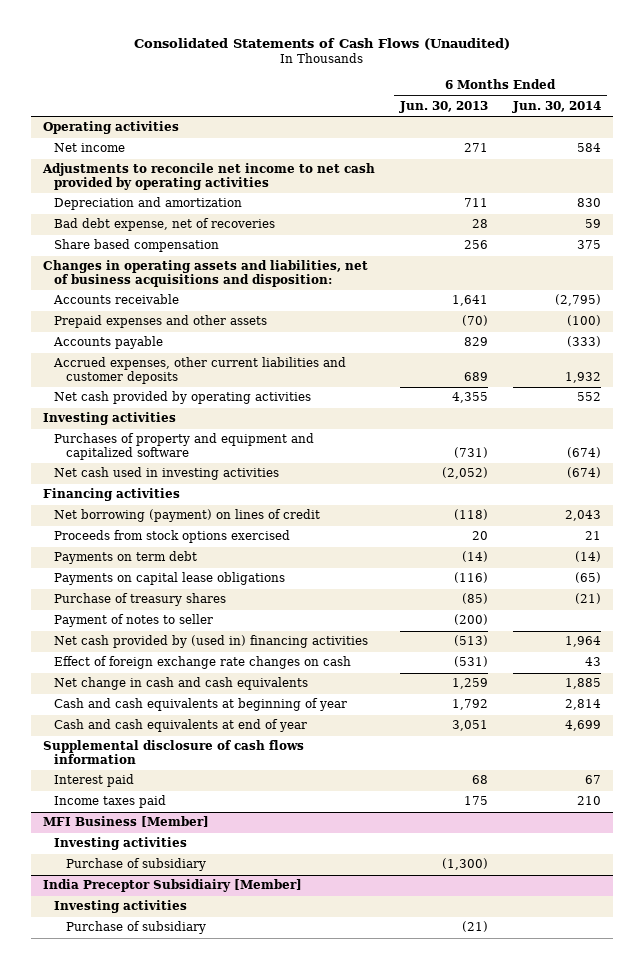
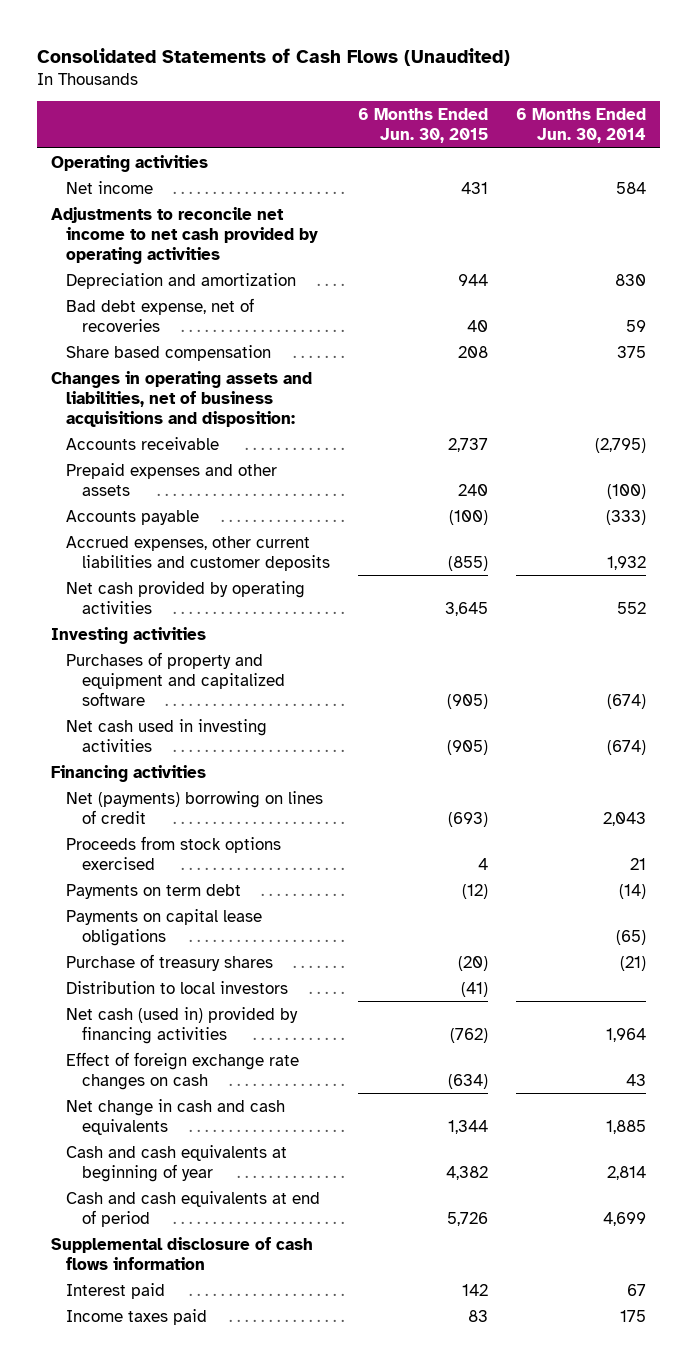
[398,100,488,113] Jun. 30, 2013 -> none
none -> [357,107,488,144] 6 Months Ended Jun. 30, 2015
[54,509,321,523] Net borrowing (payment) on lines of credit -> [66,790,324,824] Net (payments) borrowing on lines of credit
[54,614,214,628] Payment of notes to seller -> none
none -> [66,980,289,994] Distribution to local investors
[54,635,369,649] Net cash provided by (used in) financing activities -> [66,1006,299,1044] Net cash (used in) provided by financing activities
[54,719,308,733] Cash and cash equivalents at end of year -> [66,1190,321,1227] Cash and cash equivalents at end of period
[43,816,210,828] MFI Business [Member] -> none
[54,837,188,851] Investing activities -> none
[65,858,206,872] Purchase of subsidiary -> none
[43,879,303,893] India Preceptor Subsidiairy [Member] -> none
[54,900,188,914] Investing activities -> none
[65,921,206,935] Purchase of subsidiary -> none
[576,796,601,806] 210 -> [620,1309,647,1322] 175

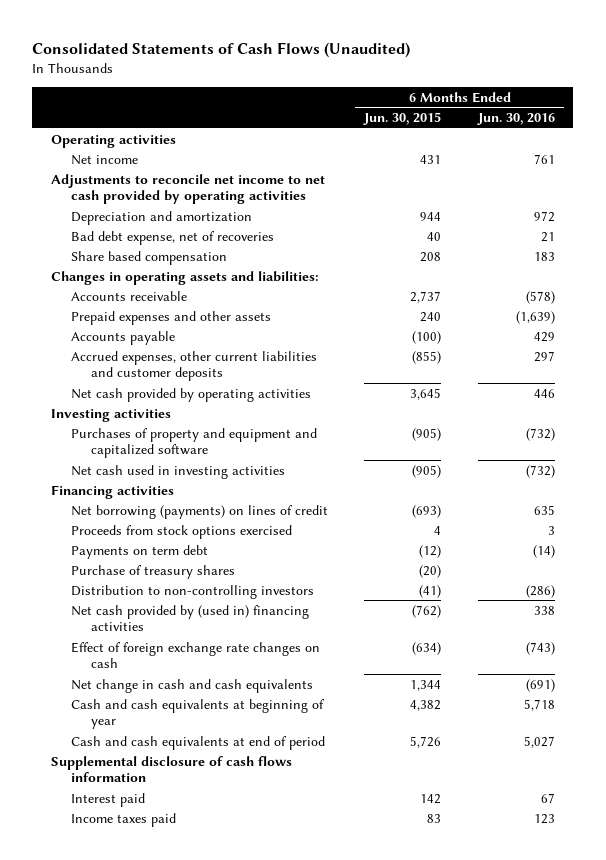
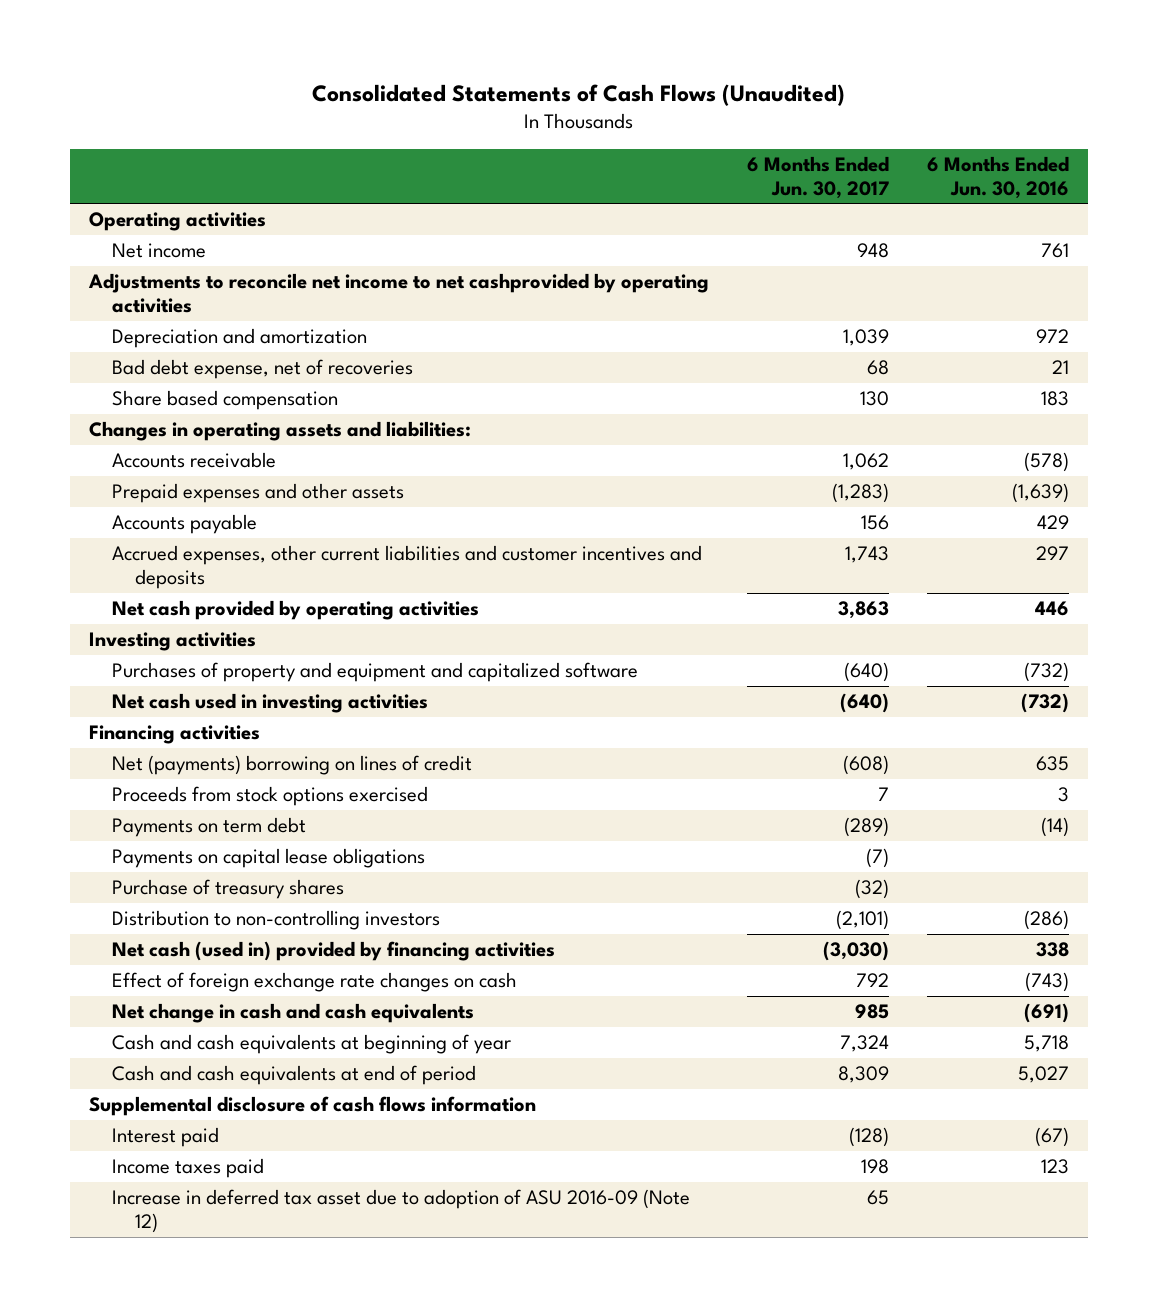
[363,112,442,126] Jun. 30, 2015 -> none
none -> [746,155,889,199] 6 Months Ended Jun. 30, 2017
[50,173,325,205] Adjustments to reconcile net income to net cash provided by operating activities -> [87,273,709,314] Adjustments to reconcile net income to net cashprovided by operating activities
[70,350,317,382] Accrued expenses, other current liabilities and customer deposits -> [112,545,703,590] Accrued expenses, other current liabilities and customer incentives and deposits
[70,504,328,519] Net borrowing (payments) on lines of credit -> [112,755,473,776] Net (payments) borrowing on lines of credit
none -> [112,848,426,869] Payments on capital lease obligations
[70,604,309,632] Net cash provided by (used in) financing activities -> [112,941,556,962] Net cash (used in) provided by financing activities
[540,792,555,803] 67 -> [1034,1127,1069,1148] (67)
none -> [112,1189,691,1234] Increase in deferred tax asset due to adoption of ASU 2016-09 (Note 12)

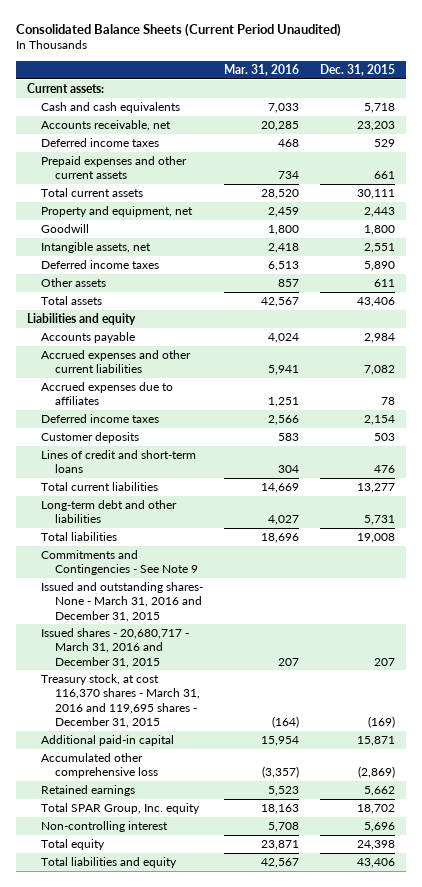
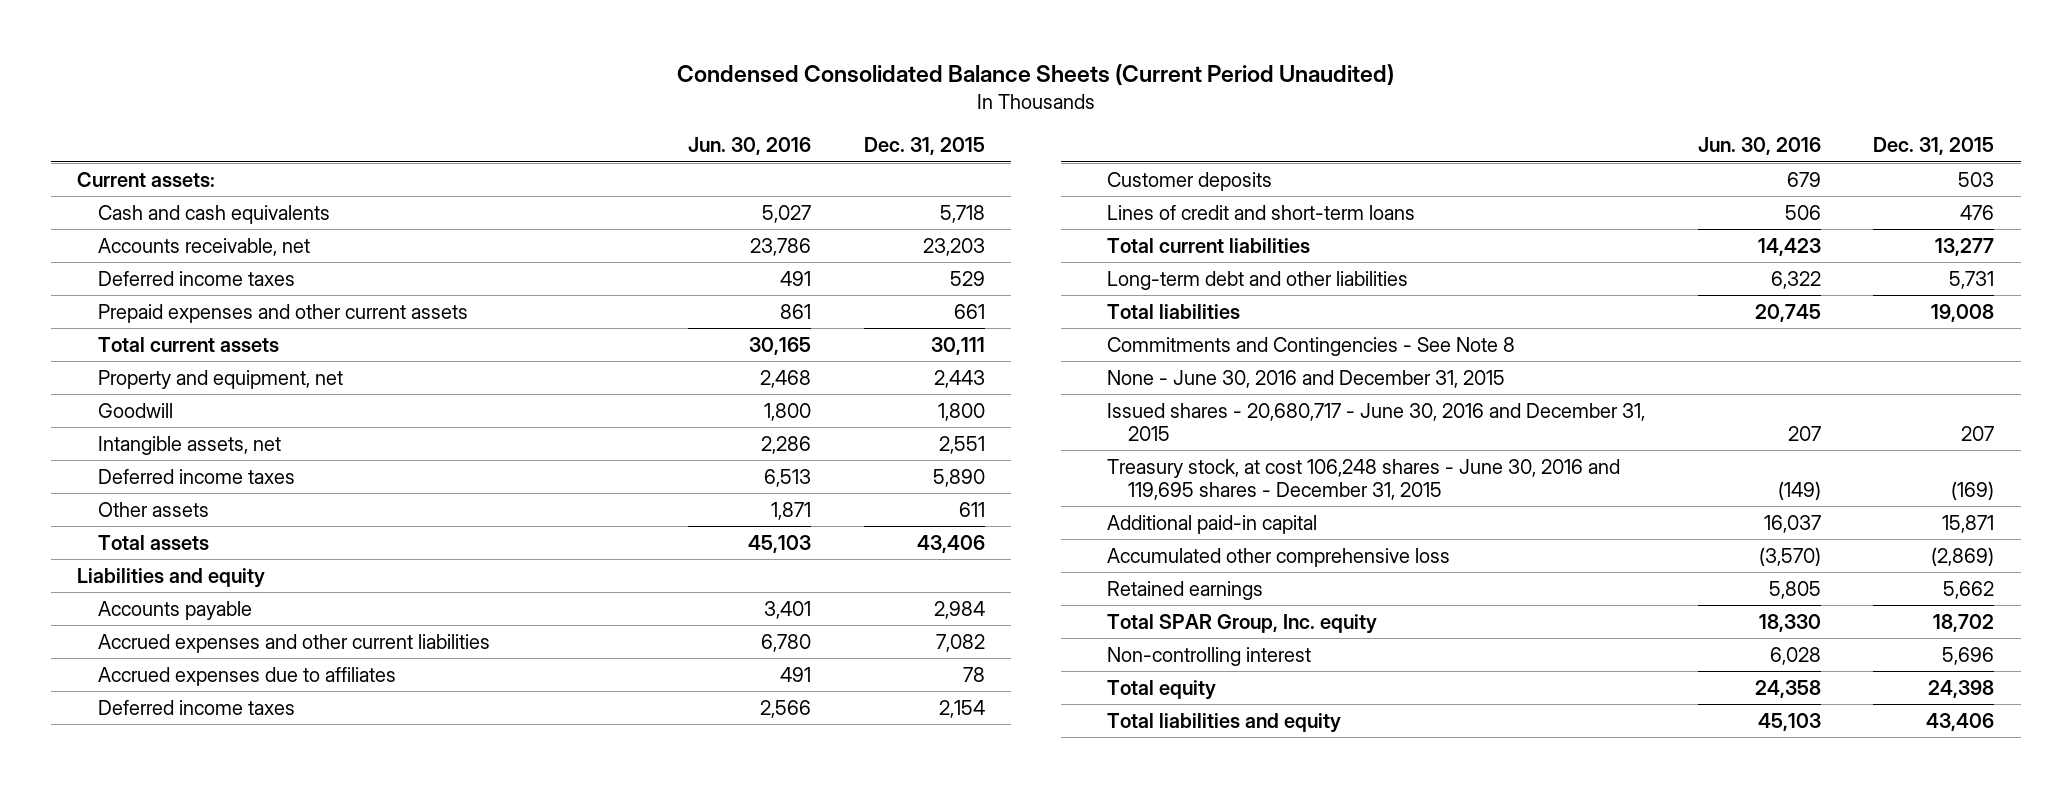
[15,22,341,37] Consolidated Balance Sheets (Current Period Unaudited) -> [676,63,1394,85] Condensed Consolidated Balance Sheets (Current Period Unaudited)
[224,63,300,76] Mar. 31, 2016 -> none
none -> [688,137,812,156] Jun. 30, 2016
[40,550,199,576] Commitments and Contingencies - See Note 9 -> [1107,336,1516,356] Commitments and Contingencies - See Note 8
[40,582,203,622] Issued and outstanding shares- None - March 31, 2016 and December 31, 2015 -> [1107,369,1506,388] None - June 30, 2016 and December 31, 2015
[40,628,189,668] Issued shares - 20,680,717 - March 31, 2016 and December 31, 2015 -> [1107,402,1646,441] Issued shares - 20,680,717 - June 30, 2016 and December 31, 2015
[40,674,201,728] Treasury stock, at cost 116,370 shares - March 31, 2016 and 119,695 shares - December 31, 2015 -> [1107,458,1621,500] Treasury stock, at cost 106,248 shares - June 30, 2016 and 119,695 shares - December 31, 2015

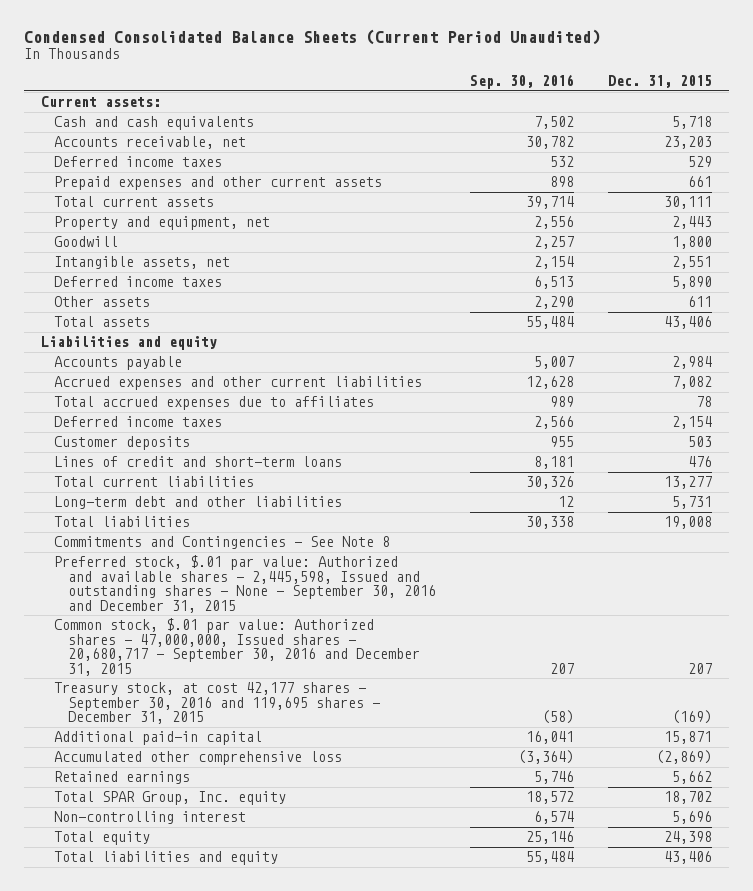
[688,137,812,156] Jun. 30, 2016 -> none
none -> [469,74,574,90] Sep. 30, 2016
[97,666,396,686] Accrued expenses due to affiliates -> [54,396,375,411] Total accrued expenses due to affiliates
[1107,369,1506,388] None - June 30, 2016 and December 31, 2015 -> [54,555,436,614] Preferred stock, $.01 par value: Authorized and available shares - 2,445,598, Issued and outstanding shares - None - September 30, 2016 and December 31, 2015
[1107,402,1646,441] Issued shares - 20,680,717 - June 30, 2016 and December 31, 2015 -> [54,618,420,677] Common stock, $.01 par value: Authorized shares - 47,000,000, Issued shares - 20,680,717 - September 30, 2016 and December 31, 2015
[1107,458,1621,500] Treasury stock, at cost 106,248 shares - June 30, 2016 and 119,695 shares - December 31, 2015 -> [54,682,380,725] Treasury stock, at cost 42,177 shares - September 30, 2016 and 119,695 shares - December 31, 2015

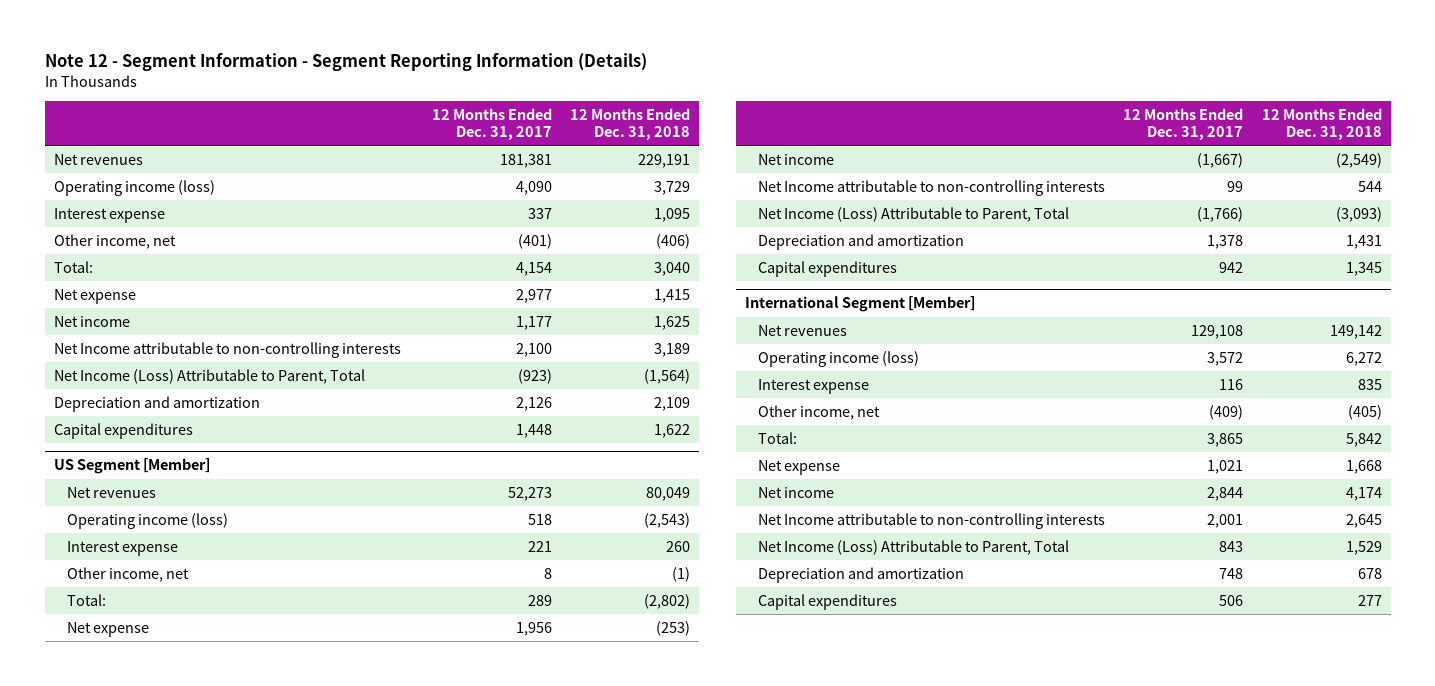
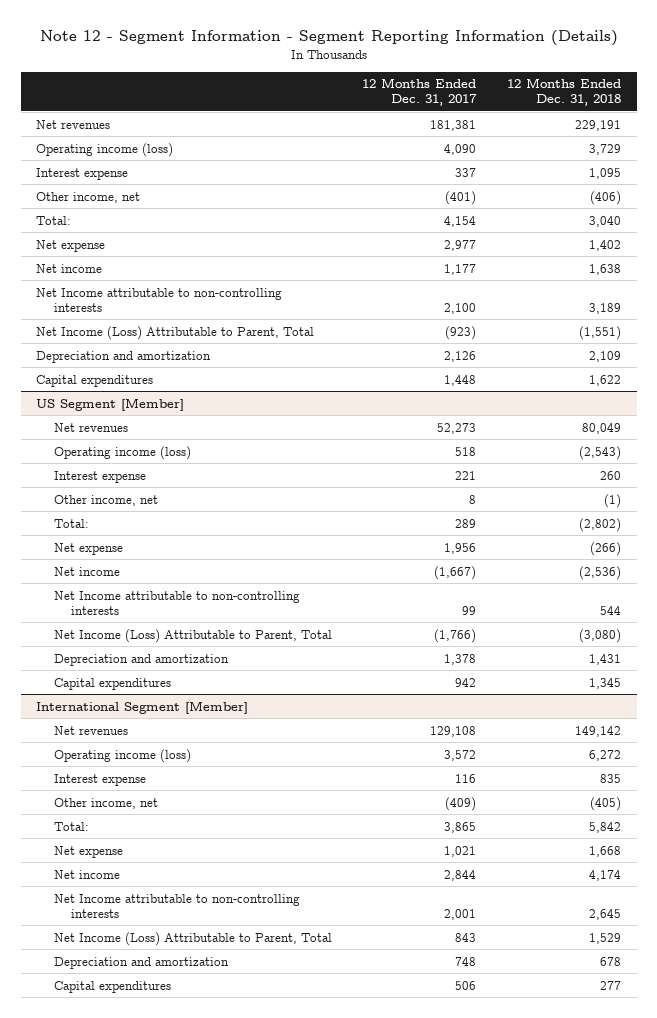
[654,288,691,303] 1,415 -> [589,239,622,251] 1,402
[654,315,691,330] 1,625 -> [589,263,622,275] 1,638
[644,368,691,384] (1,564) -> [579,325,622,340] (1,551)
[656,620,691,636] (253) -> [590,541,622,556] (266)
[1335,152,1382,168] (2,549) -> [579,565,622,580] (2,536)
[1335,206,1382,222] (3,093) -> [579,628,622,643] (3,080)

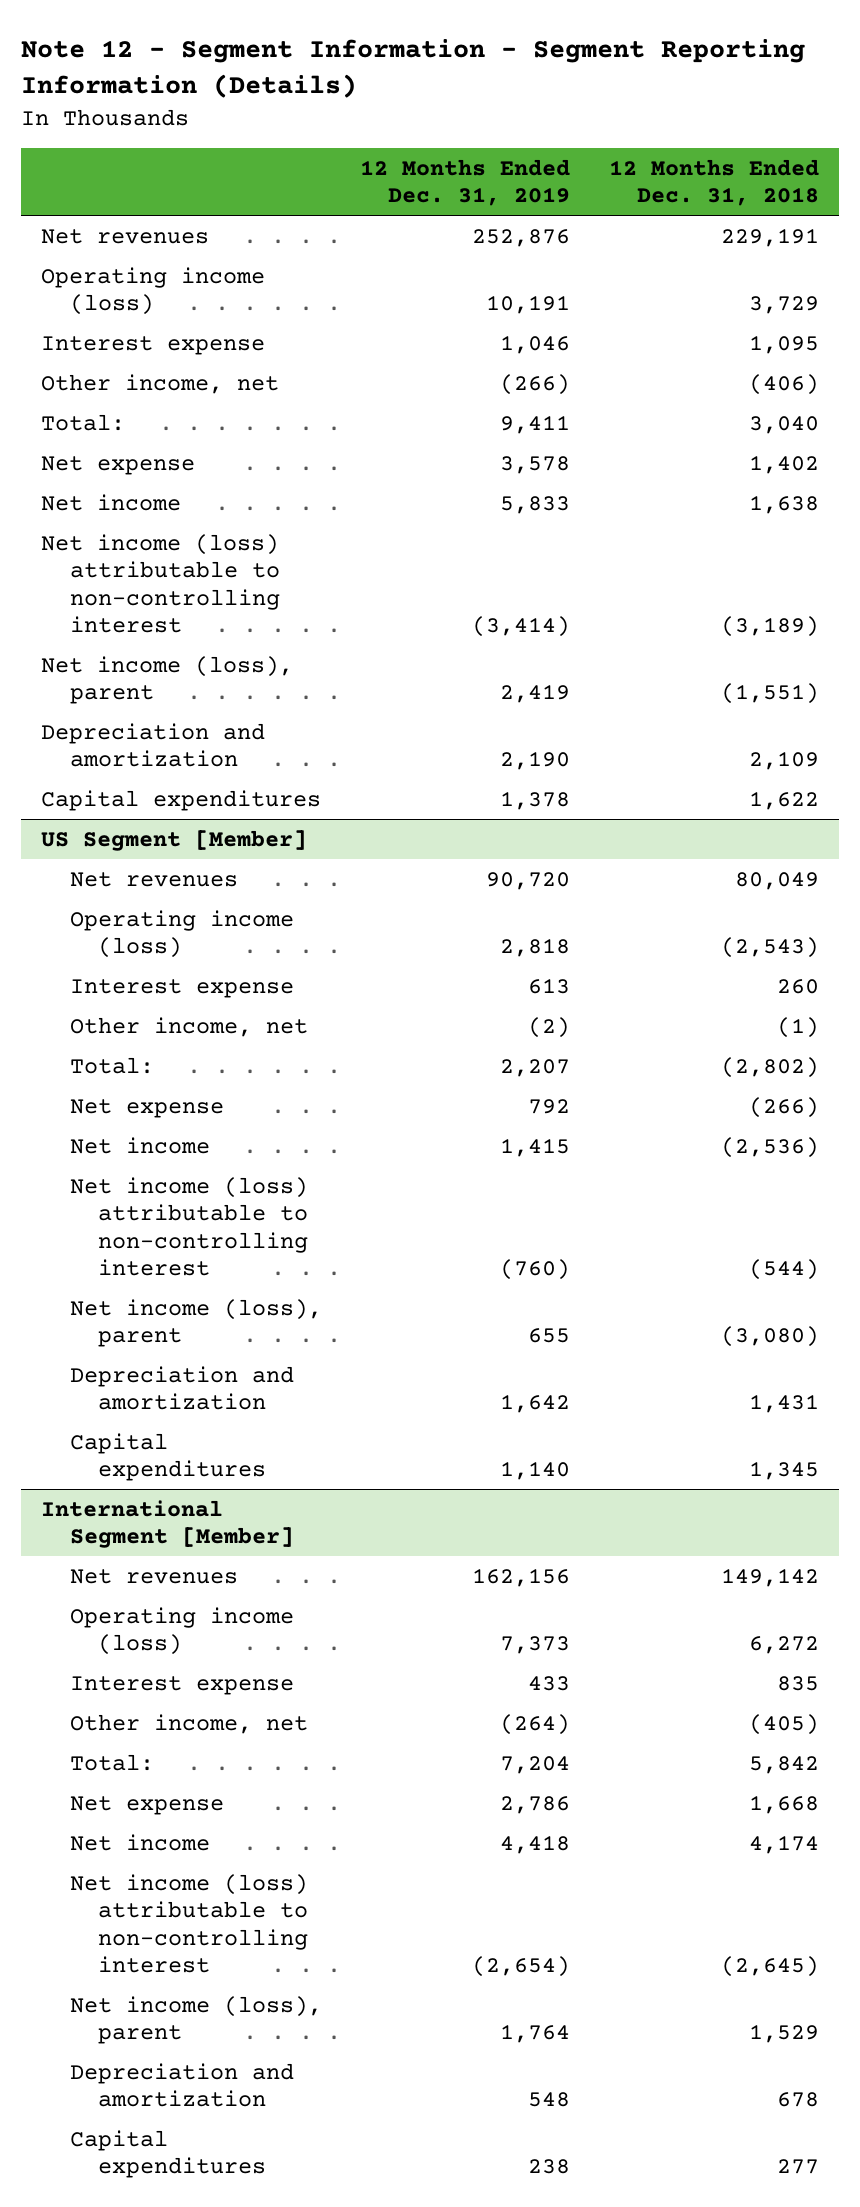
[362,78,478,107] 12 Months Ended Dec. 31, 2017 -> none
none -> [360,158,571,207] 12 Months Ended Dec. 31, 2019
[36,287,283,312] Net Income attributable to non-controlling interests -> [40,533,280,634] Net income (loss) attributable to non-controlling interest
[589,302,622,314] 3,189 -> [721,616,820,638] (3,189)
[36,325,315,340] Net Income (Loss) Attributable to Parent, Total -> [40,655,293,705] Net income (loss), parent
[53,590,300,615] Net Income attributable to non-controlling interests -> [69,1176,309,1277] Net income (loss) attributable to non-controlling interest
[600,605,622,615] 544 -> [749,1259,820,1281] (544)
[53,628,332,643] Net Income (Loss) Attributable to Parent, Total -> [69,1298,322,1348] Net income (loss), parent
[53,893,300,918] Net Income attributable to non-controlling interests -> [69,1873,309,1974] Net income (loss) attributable to non-controlling interest
[589,908,622,920] 2,645 -> [721,1956,820,1978] (2,645)
[53,931,332,946] Net Income (Loss) Attributable to Parent, Total -> [69,1995,322,2045] Net income (loss), parent

